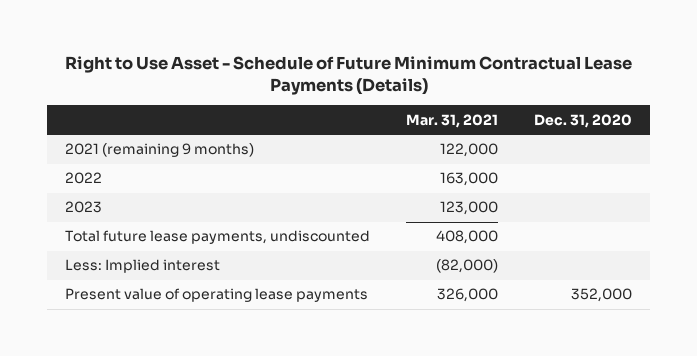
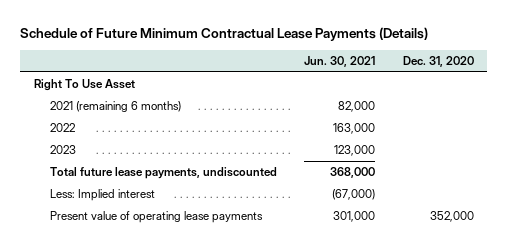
[64,56,632,96] Right to Use Asset - Schedule of Future Minimum Contractual Lease Payments (Details) -> [20,27,429,42] Schedule of Future Minimum Contractual Lease Payments (Details)
[406,113,499,128] Mar. 31, 2021 -> none
none -> [304,55,376,67] Jun. 30, 2021
none -> [33,79,135,92] Right To Use Asset
[65,143,255,158] 2021 (remaining 9 months) -> [49,101,181,113] 2021 (remaining 6 months)

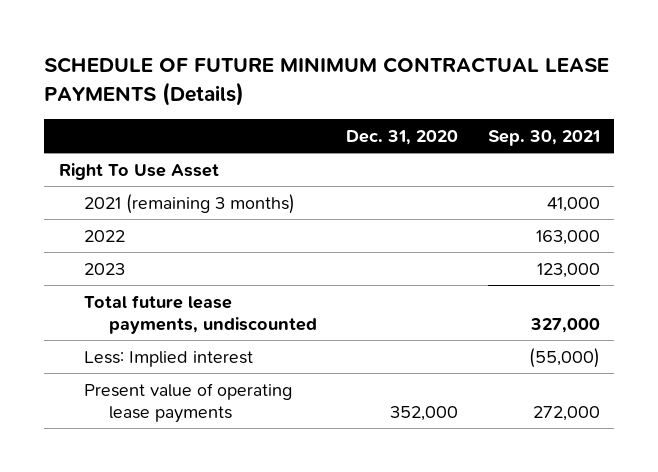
[20,27,429,42] Schedule of Future Minimum Contractual Lease Payments (Details) -> [44,57,610,106] SCHEDULE OF FUTURE MINIMUM CONTRACTUAL LEASE PAYMENTS (Details)
[304,55,376,67] Jun. 30, 2021 -> none
none -> [487,129,600,146] Sep. 30, 2021
[49,101,181,113] 2021 (remaining 6 months) -> [84,193,296,214] 2021 (remaining 3 months)

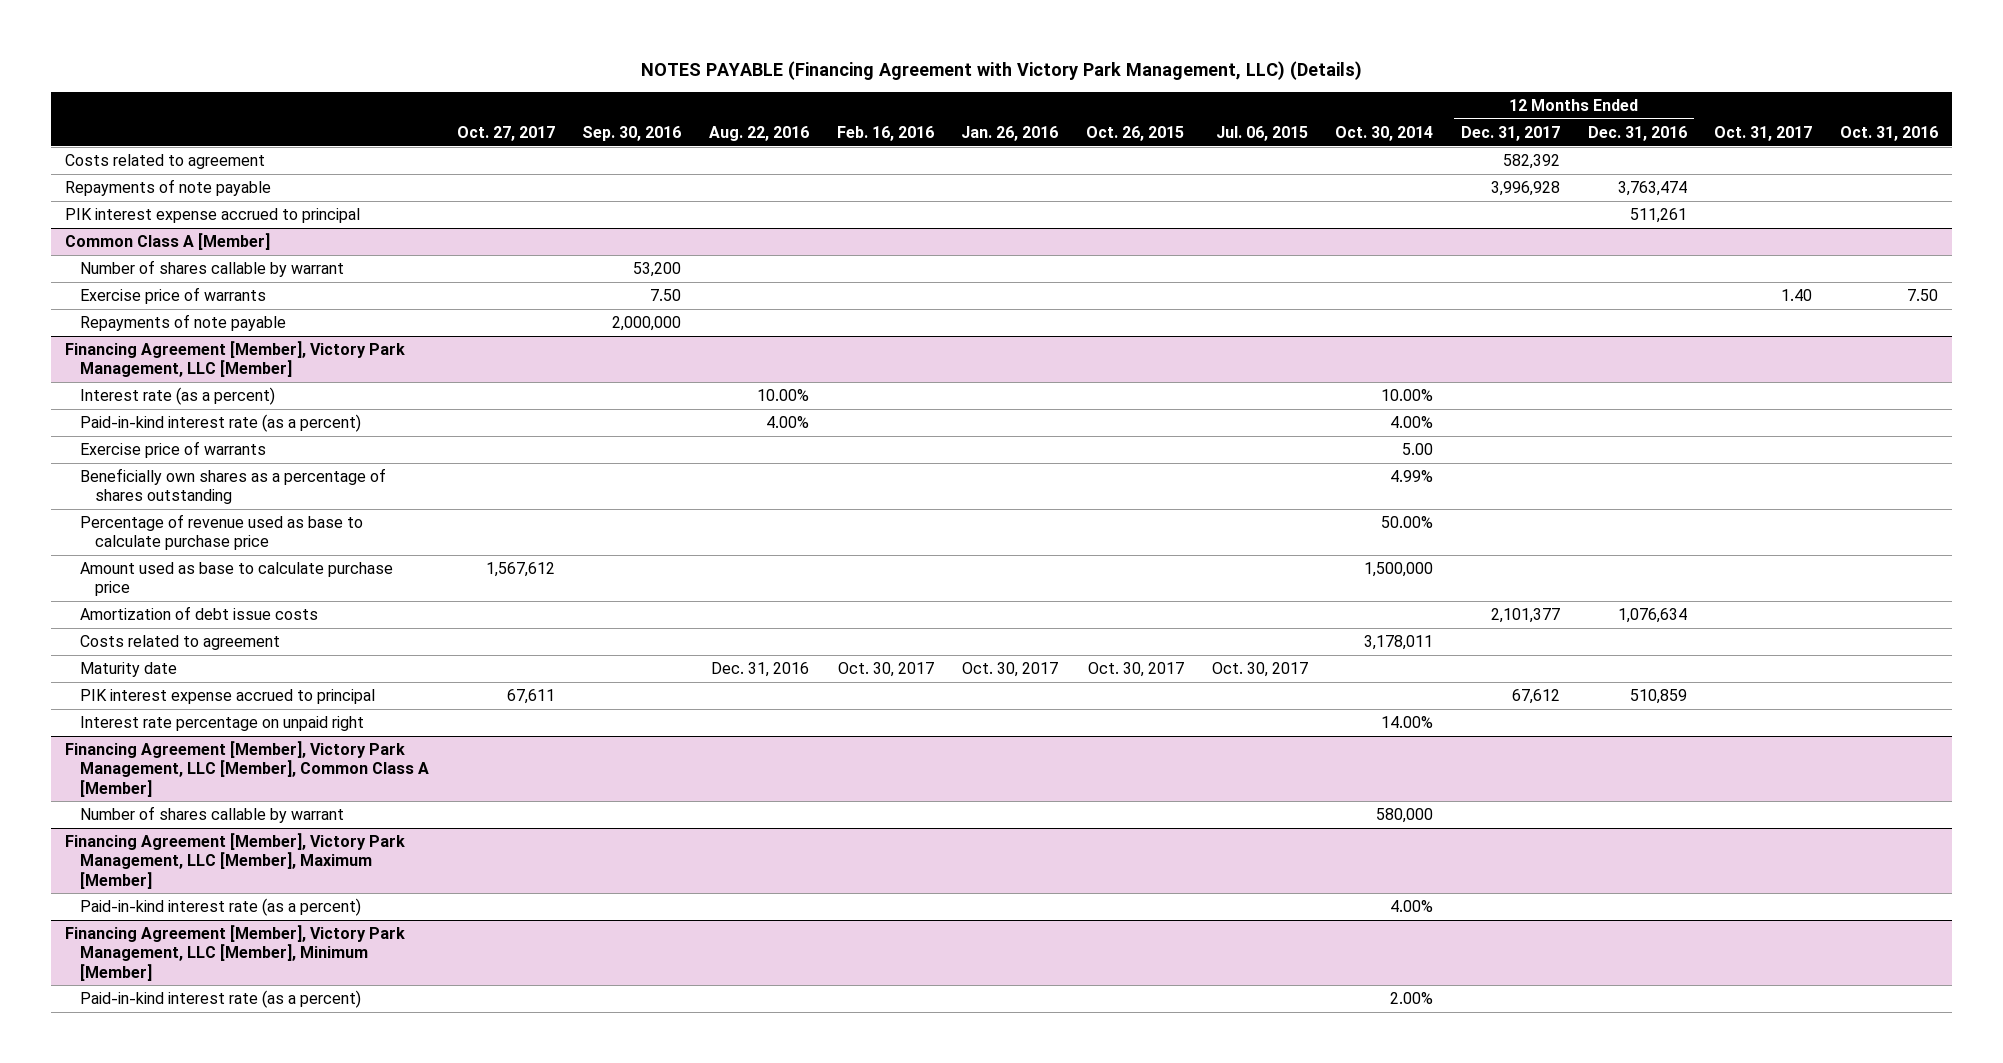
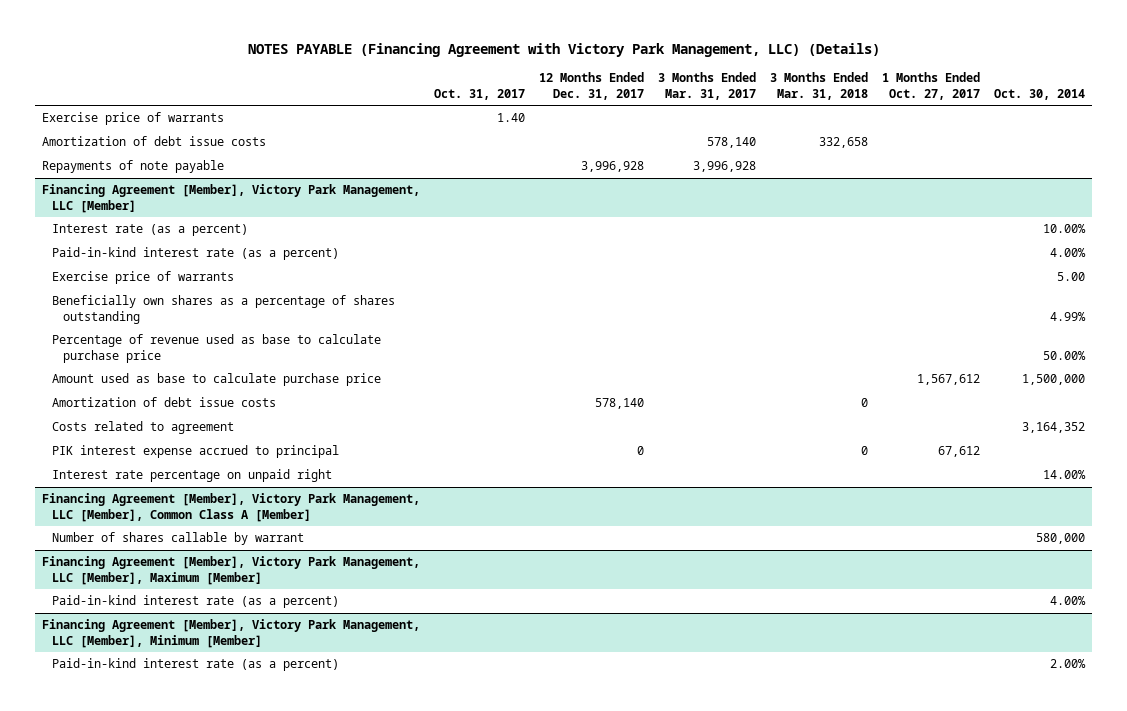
[456,125,555,141] Oct. 27, 2017 -> none
[582,125,682,141] Sep. 30, 2016 -> none
[709,125,810,141] Aug. 22, 2016 -> none
[836,125,934,141] Feb. 16, 2016 -> none
[961,125,1059,141] Jan. 26, 2016 -> none
[1086,125,1185,141] Oct. 26, 2015 -> none
[1215,125,1308,141] Jul. 06, 2015 -> none
[1587,125,1687,141] Dec. 31, 2016 -> none
[1839,125,1938,141] Oct. 31, 2016 -> none
none -> [658,72,757,101] 3 Months Ended Mar. 31, 2017
none -> [770,72,869,101] 3 Months Ended Mar. 31, 2018
none -> [882,72,981,101] 1 Months Ended Oct. 27, 2017
[65,154,266,170] Costs related to agreement -> none
none -> [42,112,225,126] Exercise price of warrants
none -> [42,136,267,147] Amortization of debt issue costs
[65,208,361,224] PIK interest expense accrued to principal -> none
[65,233,271,251] Common Class A [Member] -> none
[80,260,345,278] Number of shares callable by warrant -> none
[80,287,267,305] Exercise price of warrants -> none
[80,314,287,332] Repayments of note payable -> none
[80,662,178,678] Maturity date -> none
[1491,608,1561,624] 2,101,377 -> [595,398,645,410] 578,140
[1364,635,1434,651] 3,178,011 -> [1022,422,1086,434] 3,164,352
[1512,689,1561,705] 67,612 -> [637,446,645,456] 0

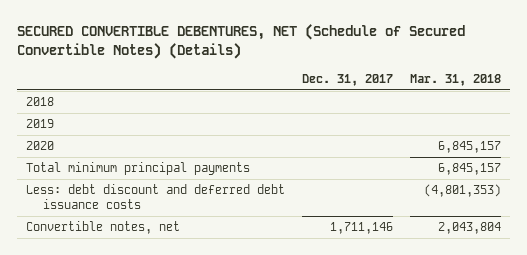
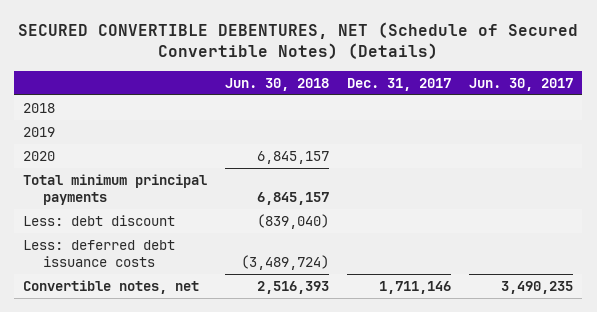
[410,73,502,86] Mar. 31, 2018 -> none
none -> [225,78,330,92] Jun. 30, 2018
none -> [469,78,574,92] Jun. 30, 2017
none -> [23,214,176,226] Less: debt discount
[25,184,285,209] Less: debt discount and deferred debt issuance costs -> [23,239,176,267] Less: deferred debt issuance costs

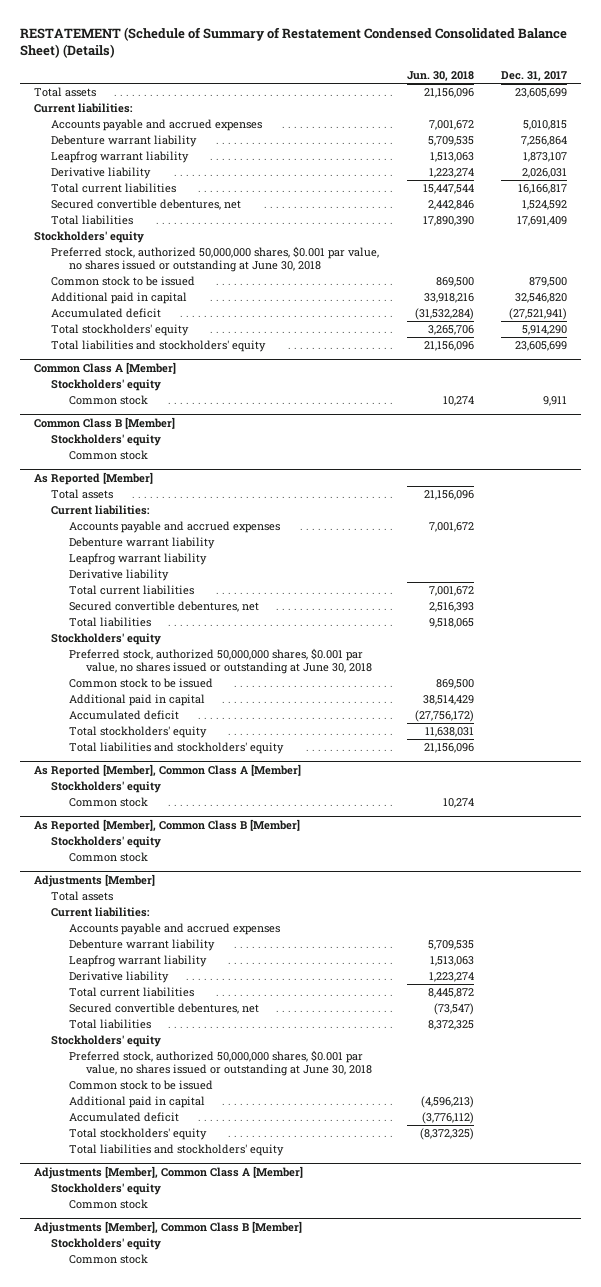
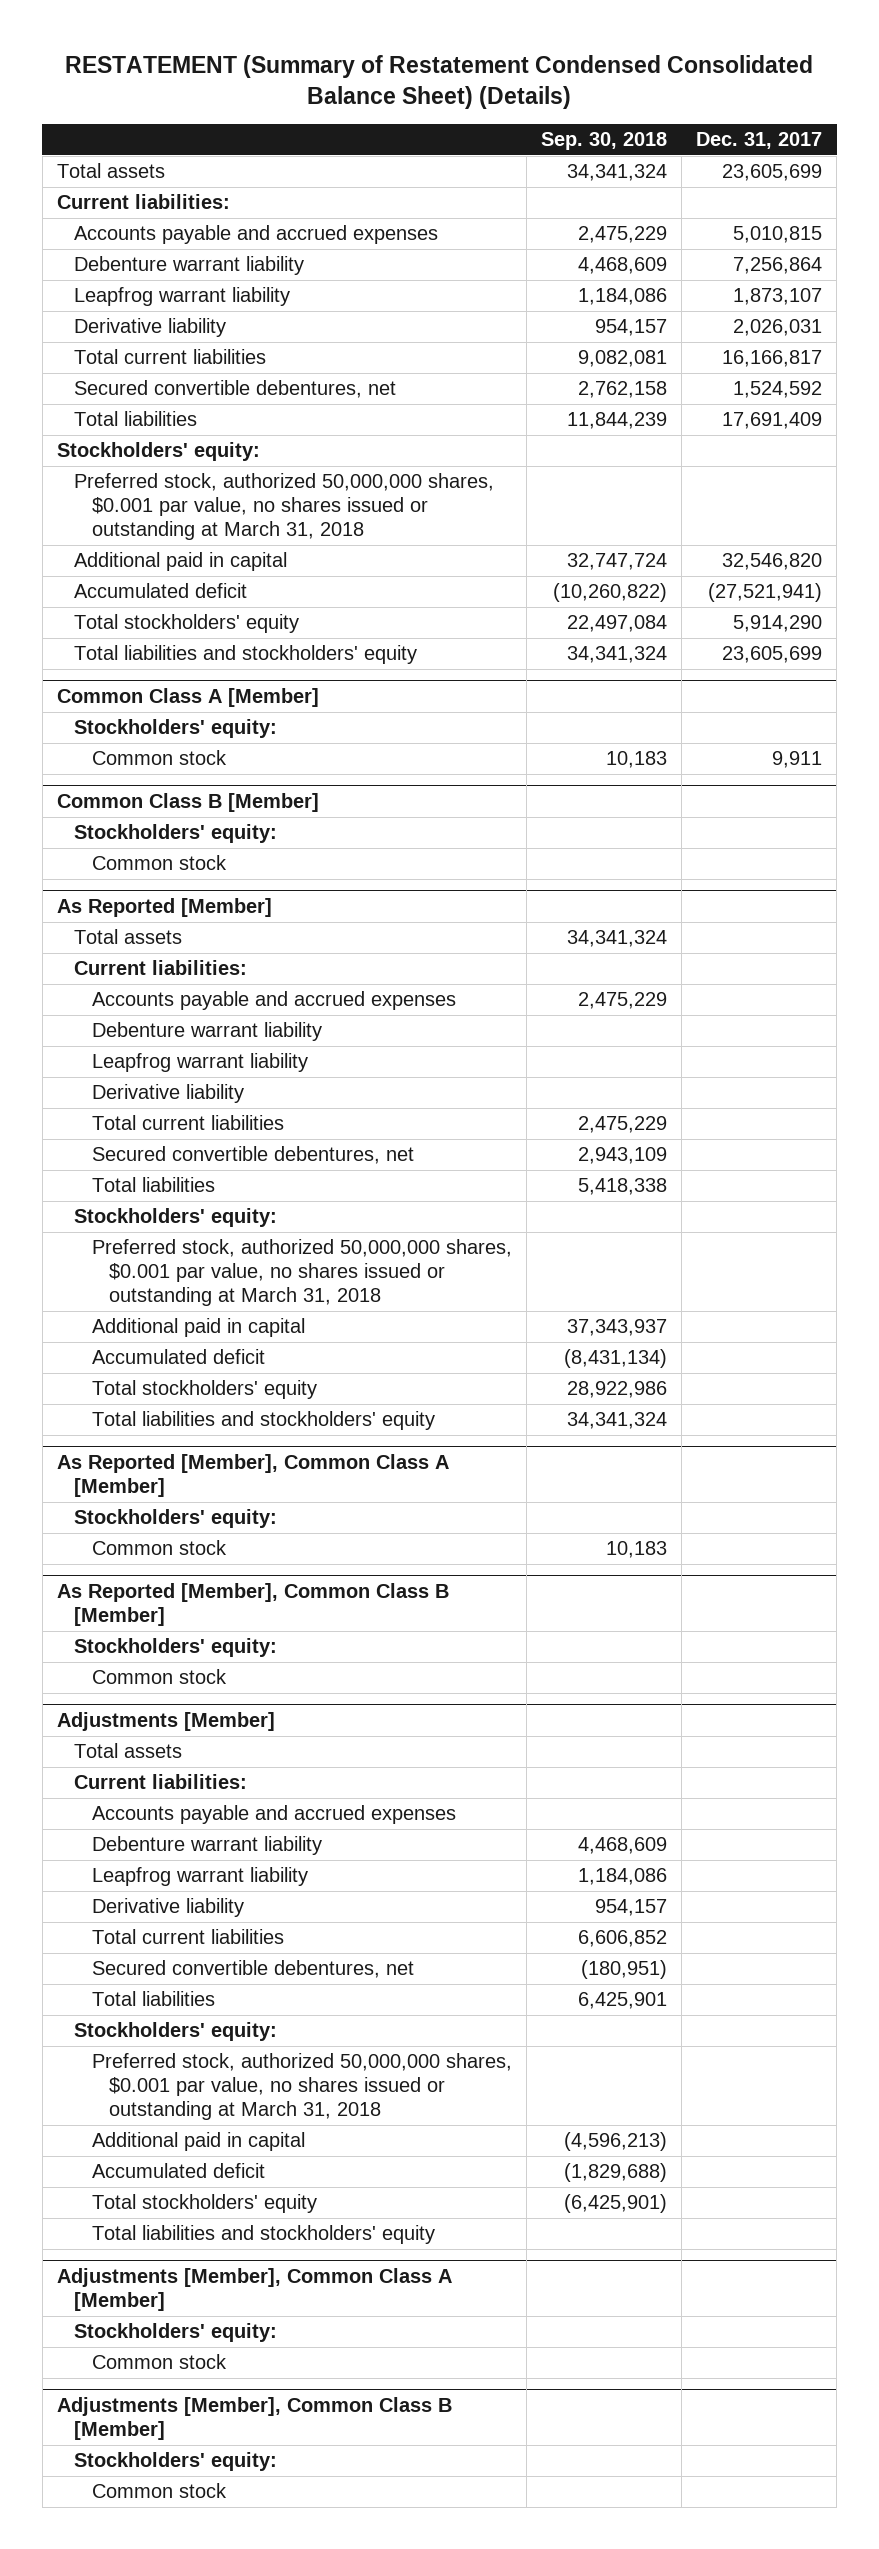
[20,26,568,59] RESTATEMENT (Schedule of Summary of Restatement Condensed Consolidated Balance Sheet) (Details) -> [65,55,814,110] RESTATEMENT (Summary of Restatement Condensed Consolidated Balance Sheet) (Details)
[406,70,474,81] Jun. 30, 2018 -> none
none -> [540,132,667,151] Sep. 30, 2018
[51,276,196,287] Common stock to be issued -> none
[34,231,145,244] Stockholders' equity -> [56,442,260,462] Stockholders' equity:
[51,246,380,273] Preferred stock, authorized 50,000,000 shares, $0.001 par value, no shares issued or outstanding at June 30, 2018 -> [74,473,495,541] Preferred stock, authorized 50,000,000 shares, $0.001 par value, no shares issued or outstanding at March 31, 2018
[51,379,162,392] Stockholders' equity -> [74,719,278,739] Stockholders' equity:
[51,434,162,447] Stockholders' equity -> [74,824,278,844] Stockholders' equity:
[68,678,213,689] Common stock to be issued -> none
[51,633,162,646] Stockholders' equity -> [74,1208,278,1228] Stockholders' equity:
[68,648,372,675] Preferred stock, authorized 50,000,000 shares, $0.001 par value, no shares issued or outstanding at June 30, 2018 -> [91,1239,512,1307] Preferred stock, authorized 50,000,000 shares, $0.001 par value, no shares issued or outstanding at March 31, 2018
[51,781,162,794] Stockholders' equity -> [74,1509,278,1529] Stockholders' equity:
[51,836,162,849] Stockholders' equity -> [74,1638,278,1658] Stockholders' equity:
[68,1080,213,1091] Common stock to be issued -> none
[51,1035,162,1048] Stockholders' equity -> [74,2022,278,2042] Stockholders' equity:
[68,1050,372,1077] Preferred stock, authorized 50,000,000 shares, $0.001 par value, no shares issued or outstanding at June 30, 2018 -> [91,2053,512,2121] Preferred stock, authorized 50,000,000 shares, $0.001 par value, no shares issued or outstanding at March 31, 2018
[51,1183,162,1196] Stockholders' equity -> [74,2323,278,2343] Stockholders' equity:
[51,1238,162,1251] Stockholders' equity -> [74,2452,278,2472] Stockholders' equity:

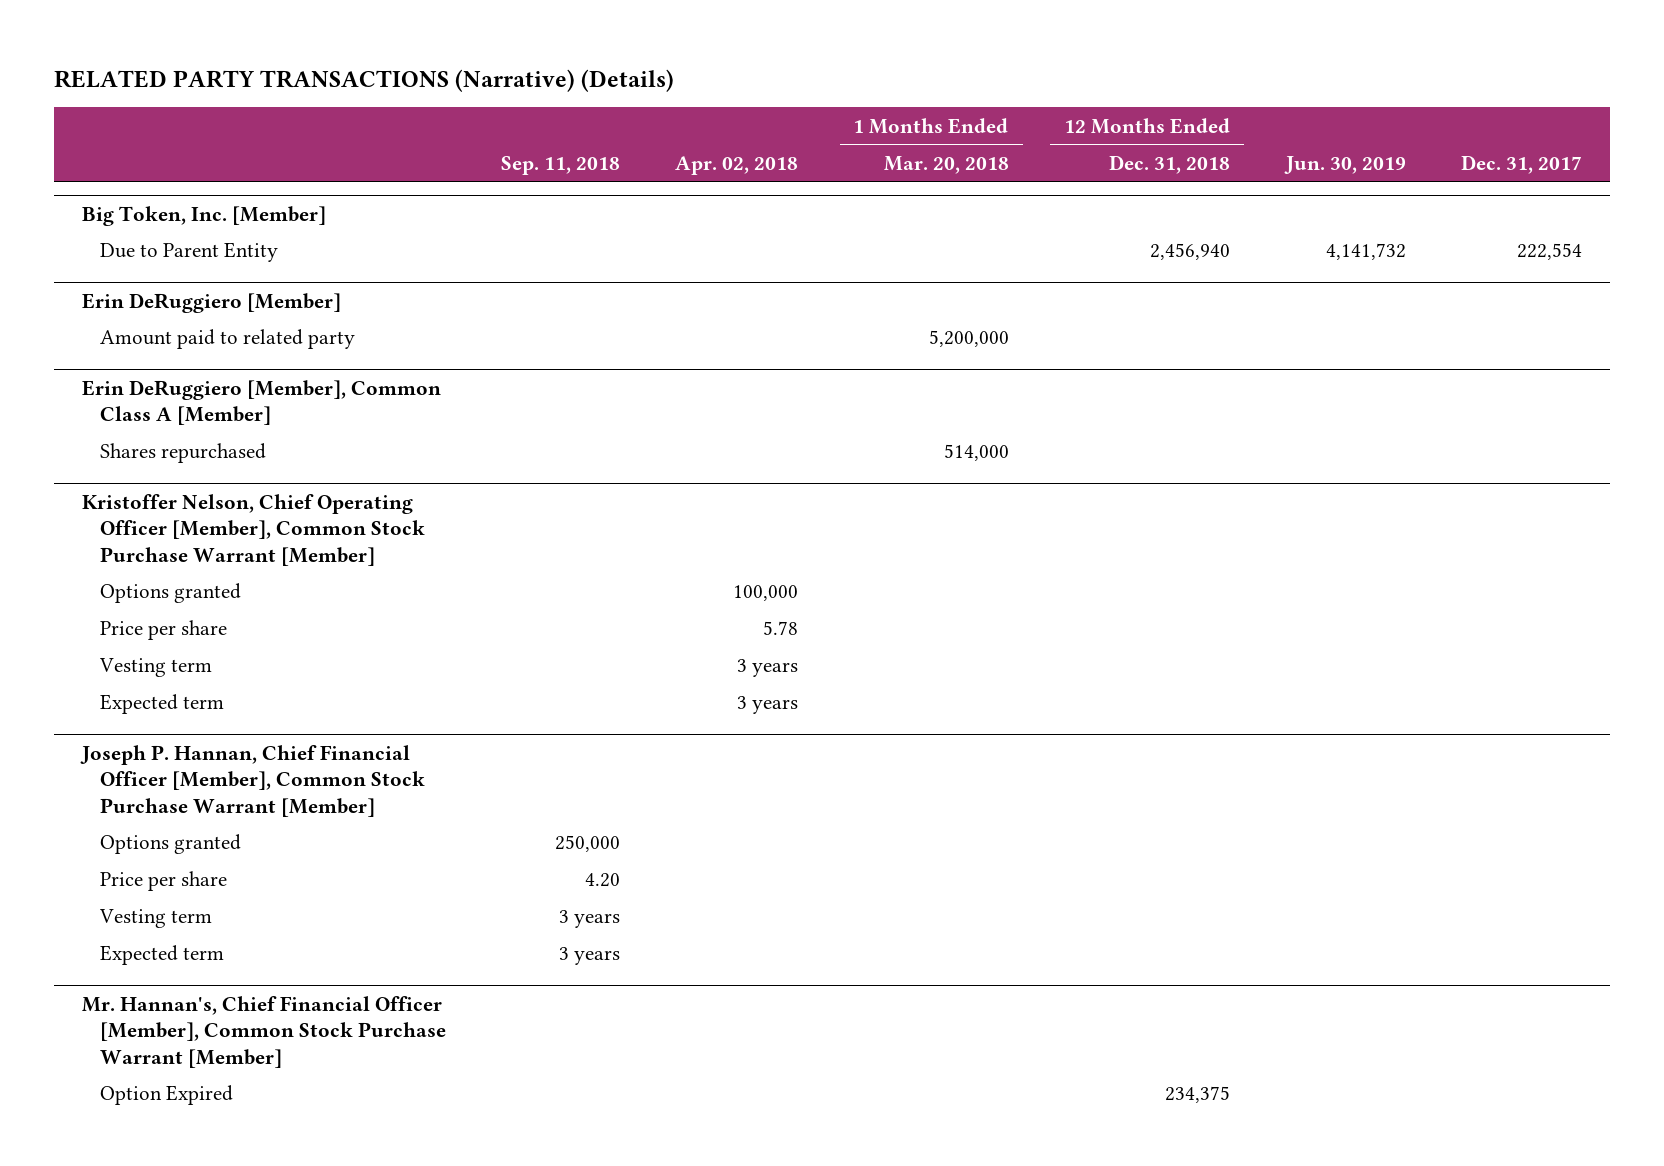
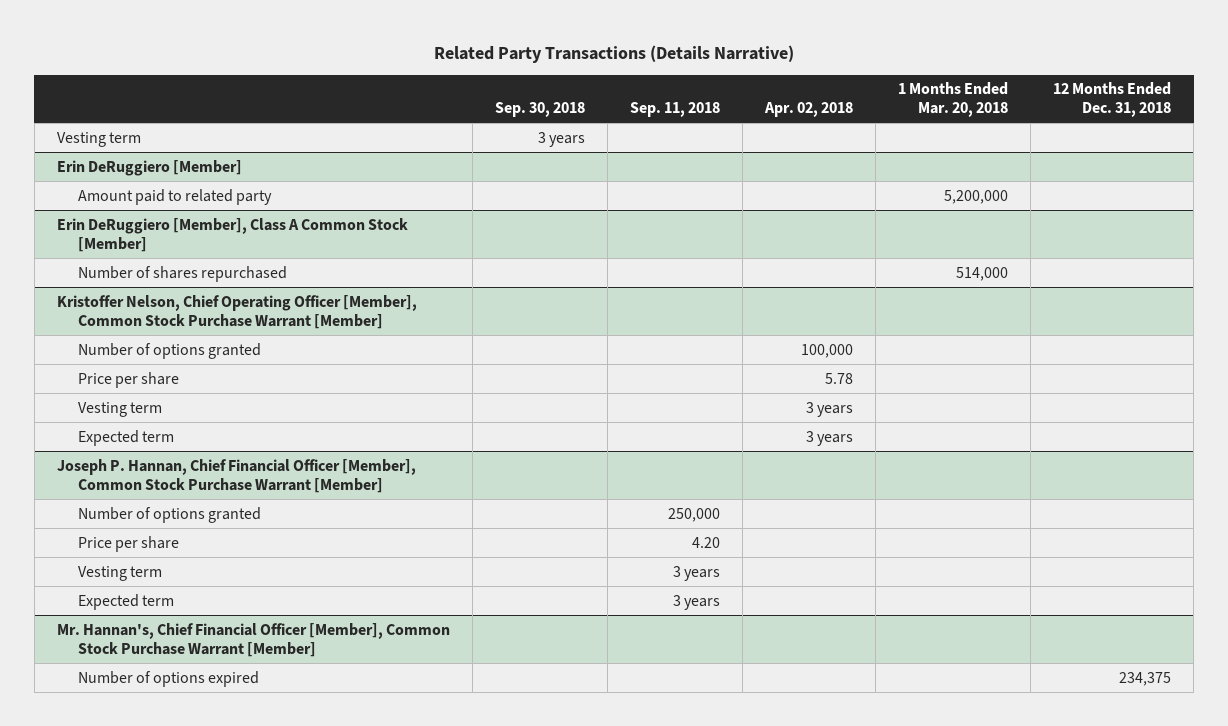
[54,68,675,92] RELATED PARTY TRANSACTIONS (Narrative) (Details) -> [433,44,794,63] Related Party Transactions (Details Narrative)
[1283,155,1406,174] Jun. 30, 2019 -> none
[1460,154,1582,174] Dec. 31, 2017 -> none
none -> [494,102,585,118] Sep. 30, 2018
[82,205,327,226] Big Token, Inc. [Member] -> none
[99,242,278,263] Due to Parent Entity -> none
none -> [56,131,141,147] Vesting term
[82,379,442,426] Erin DeRuggiero [Member], Common Class A [Member] -> [56,217,408,252] Erin DeRuggiero [Member], Class A Common Stock [Member]
[99,443,266,464] Shares repurchased -> [78,265,288,282] Number of shares repurchased
[99,583,241,604] Options granted -> [78,342,262,359] Number of options granted
[99,834,241,855] Options granted -> [78,506,262,523] Number of options granted
[99,1085,233,1106] Option Expired -> [78,670,260,687] Number of options expired

